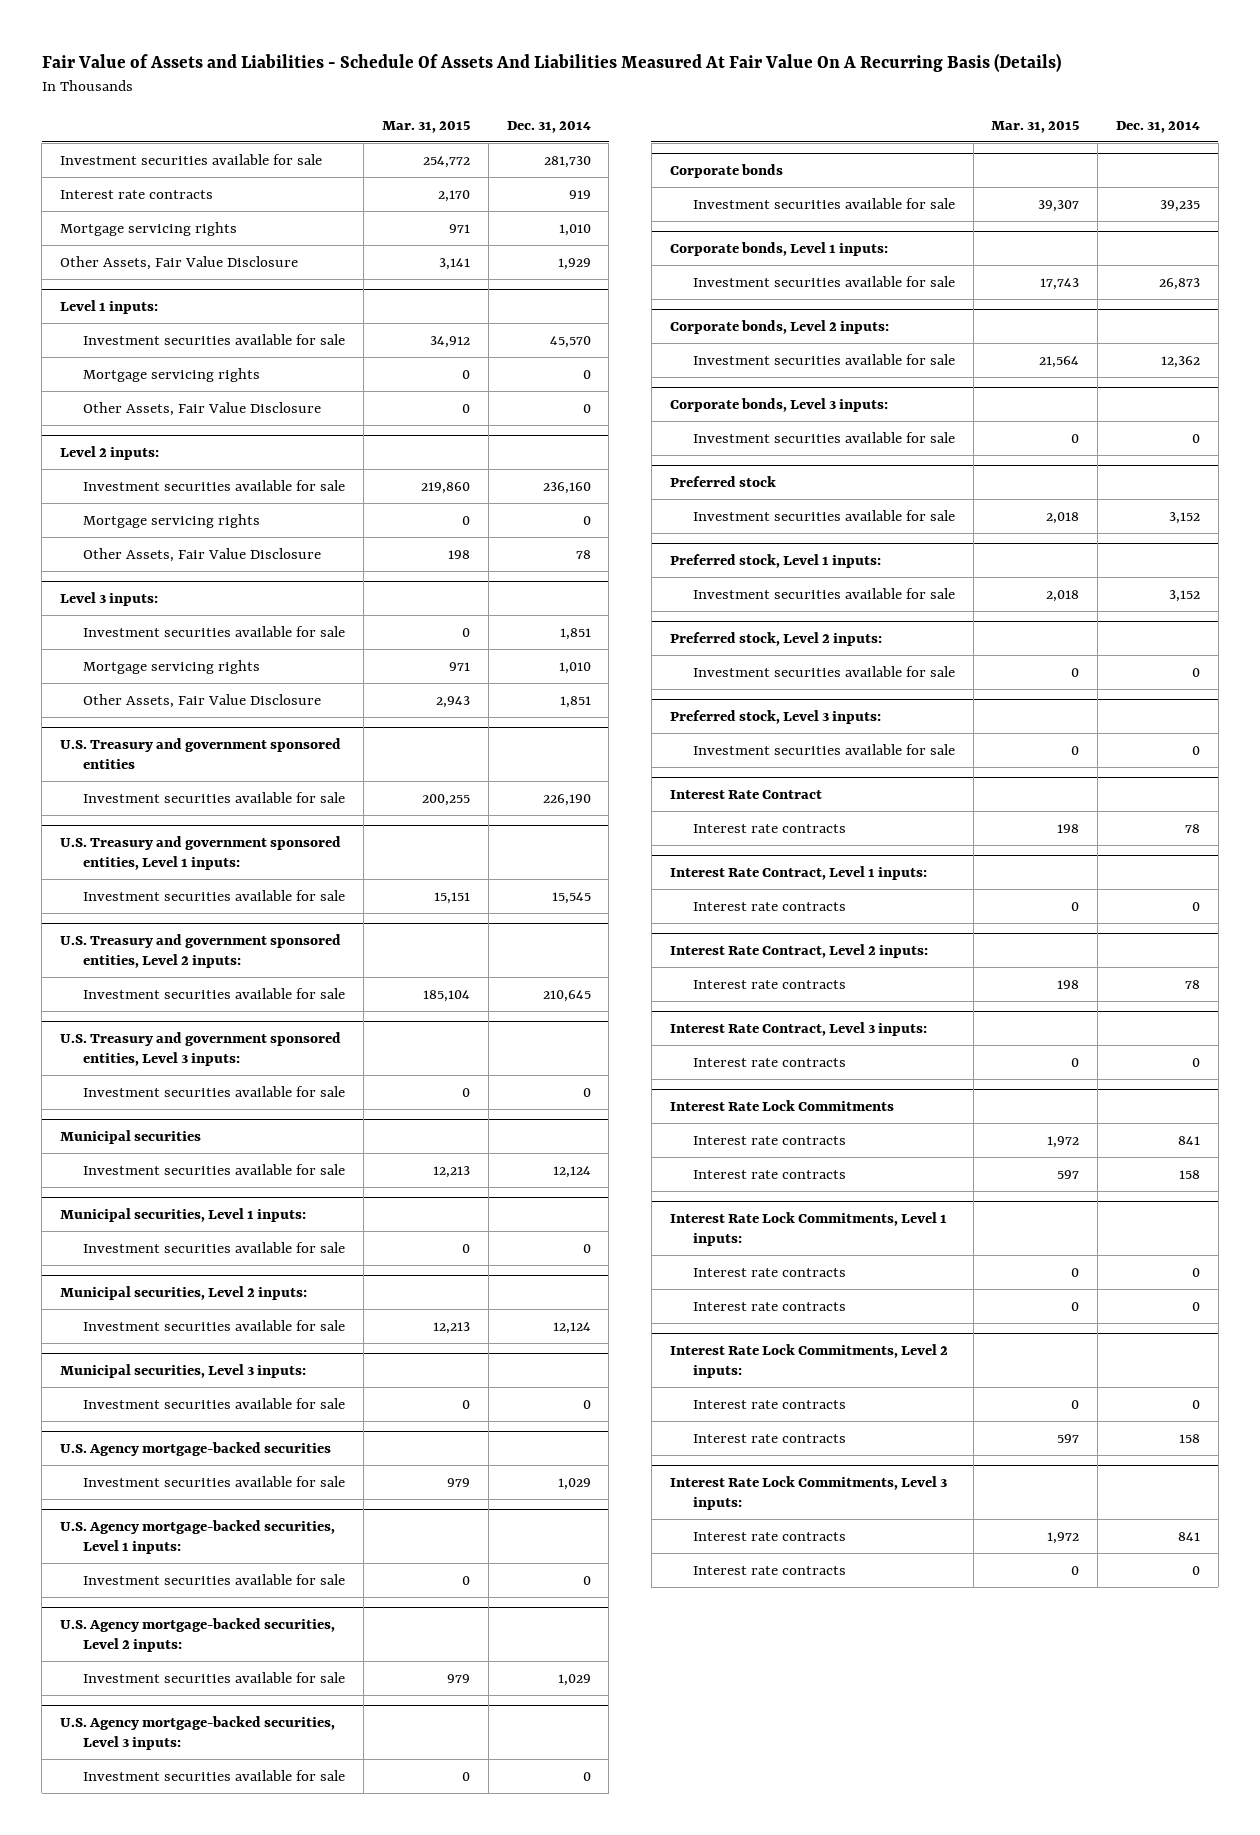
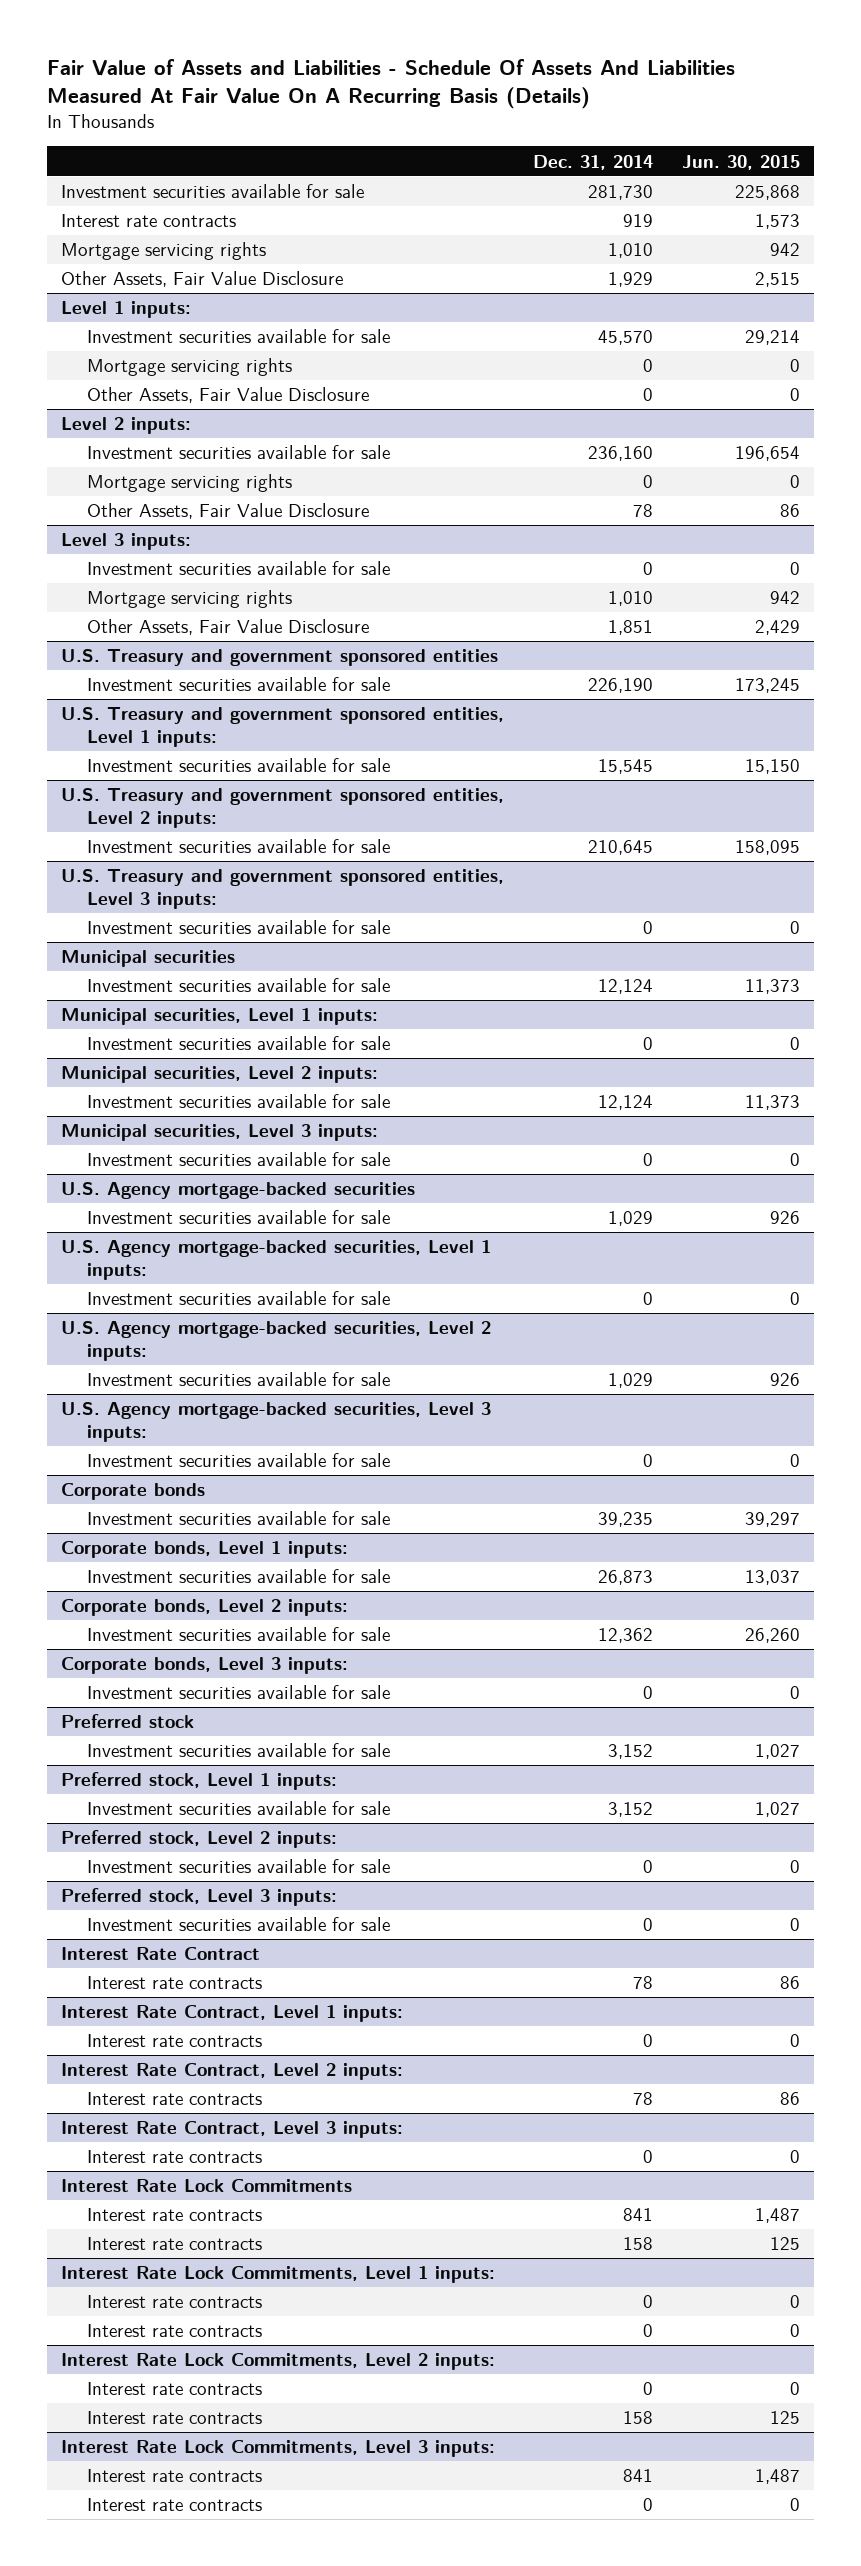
[382,120,471,133] Mar. 31, 2015 -> none
none -> [681,154,800,170] Jun. 30, 2015
[559,627,591,640] 1,851 -> [643,562,654,576] 0

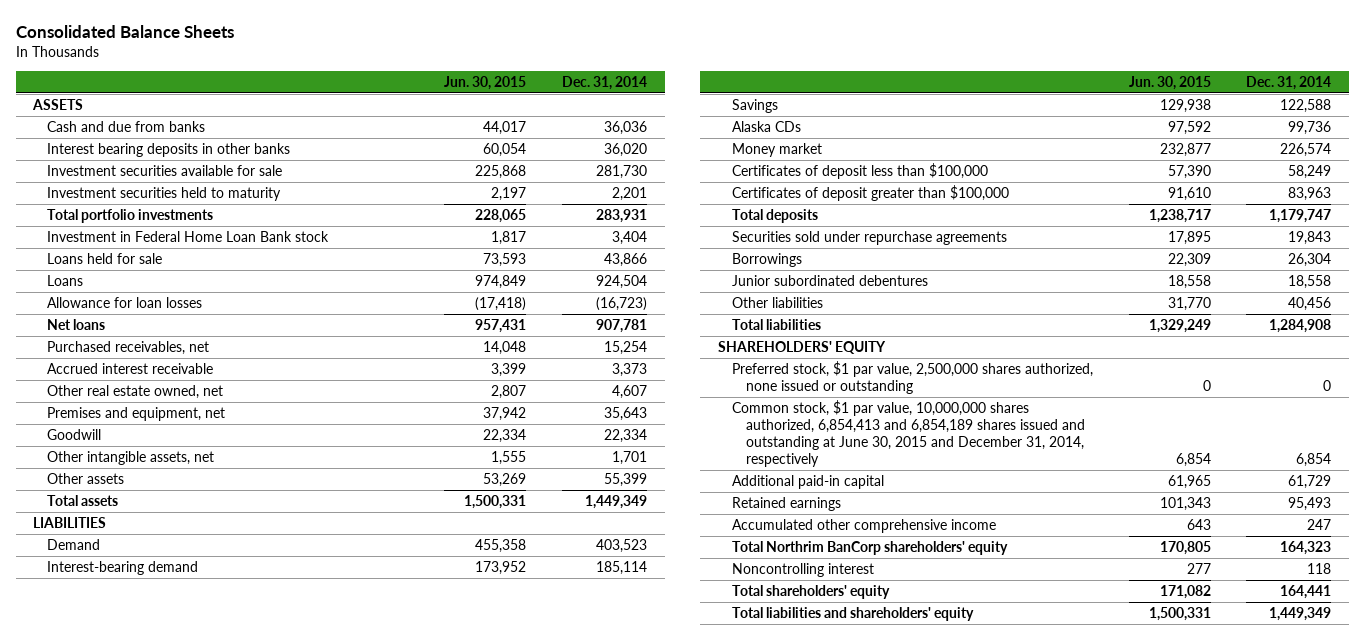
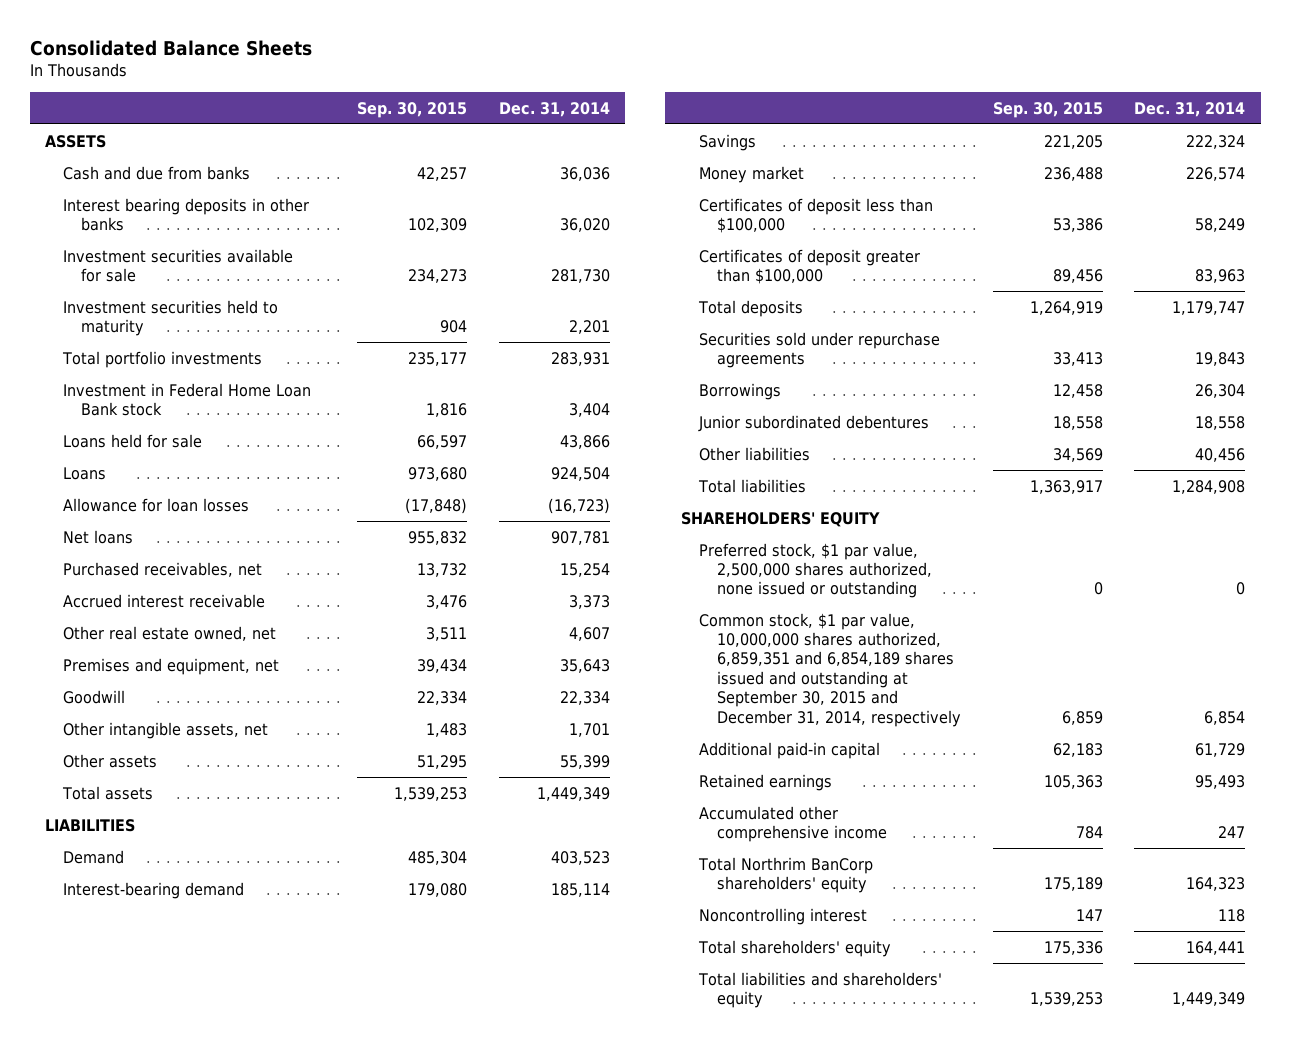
[444,75,527,90] Jun. 30, 2015 -> none
none -> [356,101,467,118] Sep. 30, 2015
[731,121,801,133] Alaska CDs -> none
[1280,99,1332,114] 122,588 -> [1186,134,1246,149] 222,324
[731,400,1085,468] Common stock, $1 par value, 10,000,000 shares authorized, 6,854,413 and 6,854,189 shares issued and outstanding at June 30, 2015 and December 31, 2014, respectively -> [699,612,962,727] Common stock, $1 par value, 10,000,000 shares authorized, 6,859,351 and 6,854,189 shares issued and outstanding at September 30, 2015 and December 31, 2014, respectively

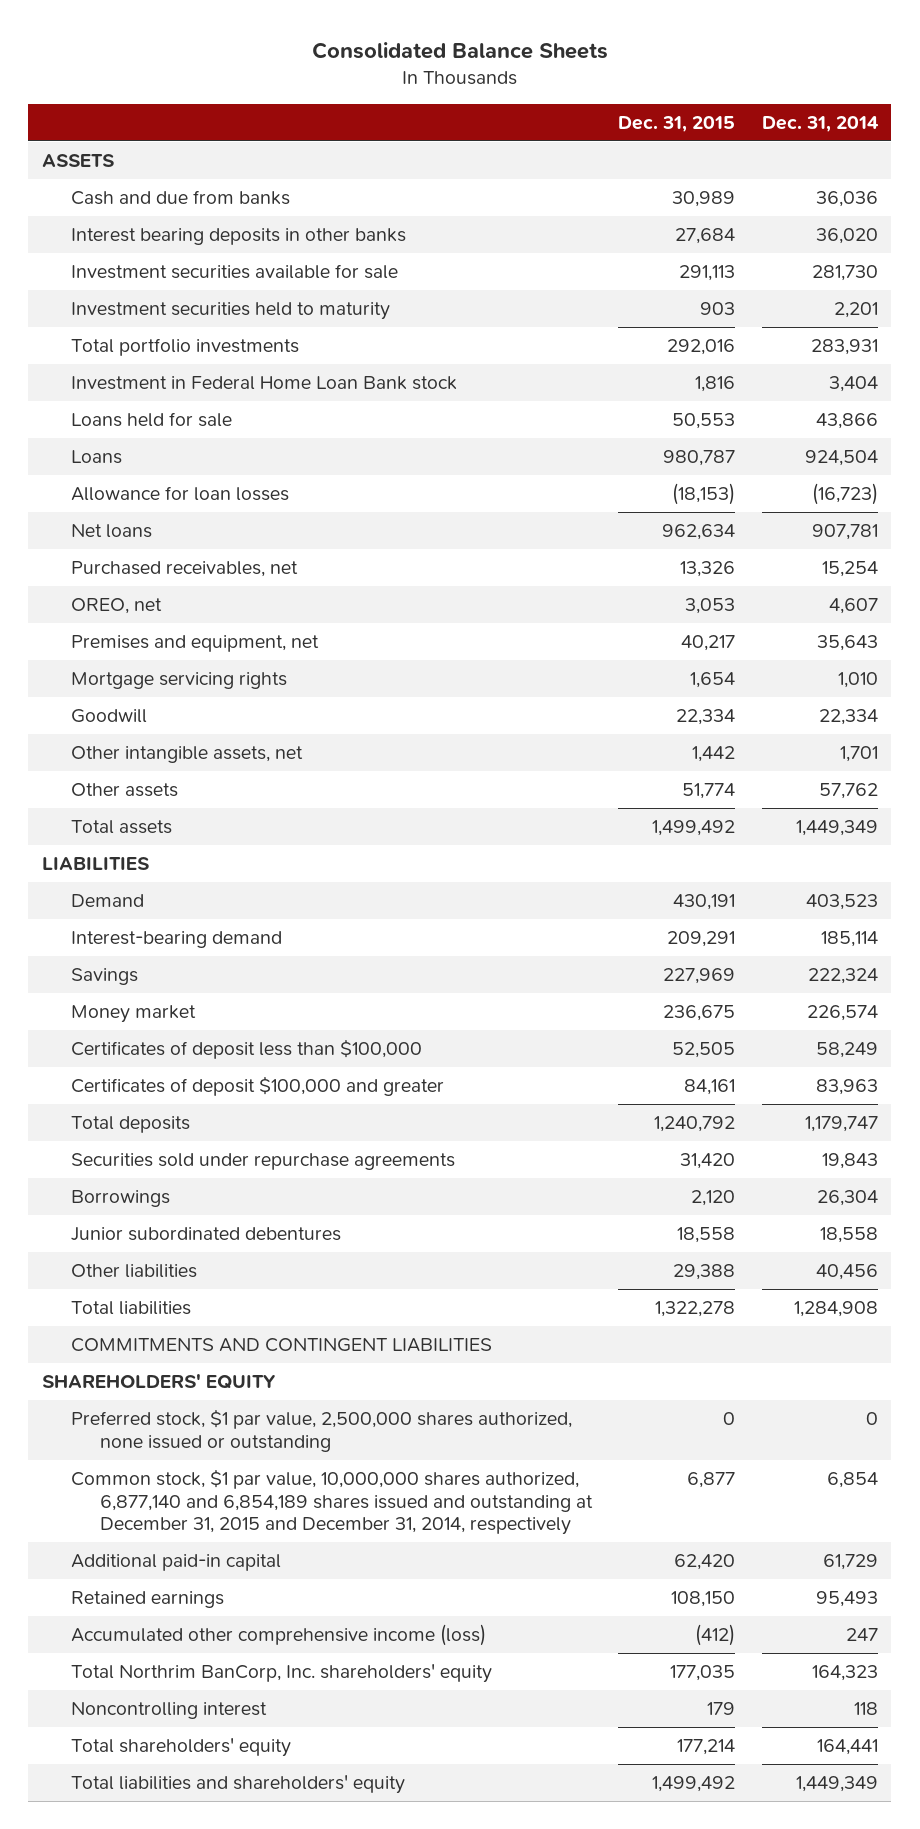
[356,101,467,118] Sep. 30, 2015 -> none
none -> [618,115,736,132] Dec. 31, 2015
[63,593,266,608] Accrued interest receivable -> none
[63,625,277,641] Other real estate owned, net -> [70,598,162,615] OREO, net
none -> [70,672,287,690] Mortgage servicing rights
[559,754,610,769] 55,399 -> [818,783,878,800] 57,762
[699,248,921,285] Certificates of deposit greater than $100,000 -> [70,1076,444,1097] Certificates of deposit $100,000 and greater
none -> [70,1338,492,1353] COMMITMENTS AND CONTINGENT LIABILITIES
[699,612,962,727] Common stock, $1 par value, 10,000,000 shares authorized, 6,859,351 and 6,854,189 shares issued and outstanding at September 30, 2015 and December 31, 2014, respectively -> [70,1469,594,1536] Common stock, $1 par value, 10,000,000 shares authorized, 6,877,140 and 6,854,189 shares issued and outstanding at December 31, 2015 and December 31, 2014, respectively
[699,805,888,843] Accumulated other comprehensive income -> [70,1624,486,1647] Accumulated other comprehensive income (loss)
[698,856,874,894] Total Northrim BanCorp shareholders' equity -> [70,1664,492,1684] Total Northrim BanCorp, Inc. shareholders' equity

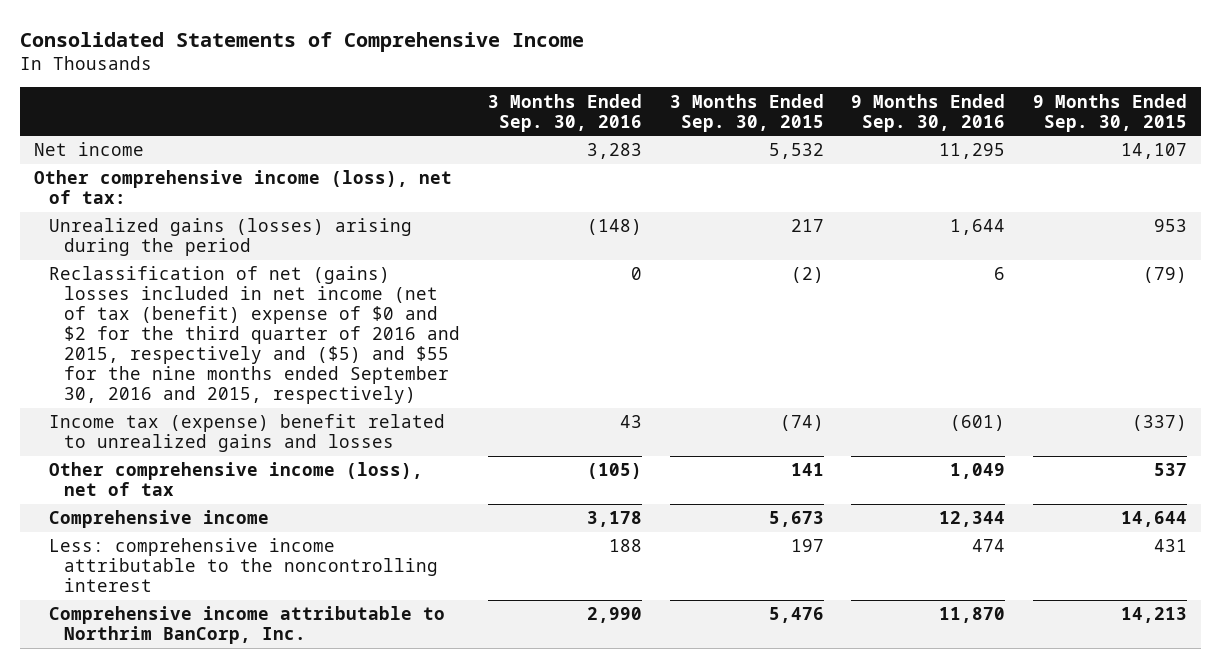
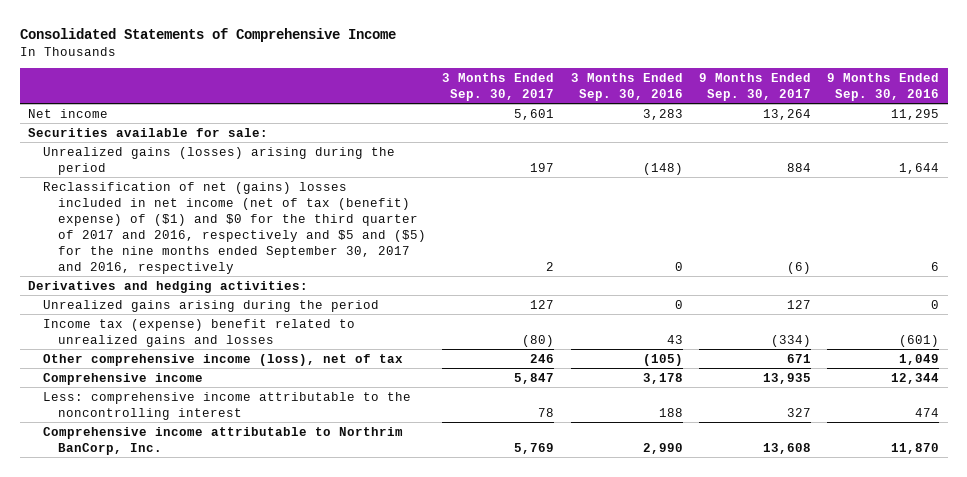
[669,93,824,132] 3 Months Ended Sep. 30, 2015 -> none
[1033,93,1188,132] 9 Months Ended Sep. 30, 2015 -> none
none -> [442,72,555,101] 3 Months Ended Sep. 30, 2017
none -> [699,72,812,101] 9 Months Ended Sep. 30, 2017
[33,170,452,205] Other comprehensive income (loss), net of tax: -> none
none -> [27,127,268,137] Securities available for sale:
[49,266,461,405] Reclassification of net (gains) losses included in net income (net of tax (benefit) expense of $0 and $2 for the third quarter of 2016 and 2015, respectively and ($5) and $55 for the nine months ended September 30, 2016 and 2015, respectively) -> [42,181,426,274] Reclassification of net (gains) losses included in net income (net of tax (benefit) expense) of ($1) and $0 for the third quarter of 2017 and 2016, respectively and $5 and ($5) for the nine months ended September 30, 2017 and 2016, respectively
none -> [27,280,308,293] Derivatives and hedging activities:
none -> [42,299,379,312] Unrealized gains arising during the period

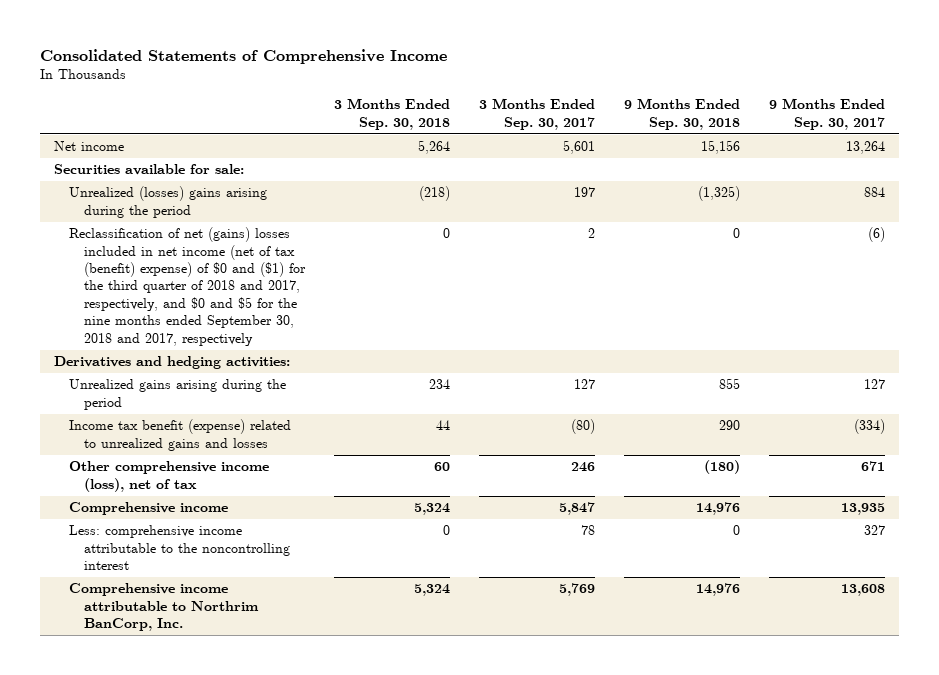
[570,72,683,101] 3 Months Ended Sep. 30, 2016 -> none
[827,72,940,101] 9 Months Ended Sep. 30, 2016 -> none
none -> [333,98,450,130] 3 Months Ended Sep. 30, 2018
none -> [623,98,740,130] 9 Months Ended Sep. 30, 2018
[42,146,395,175] Unrealized gains (losses) arising during the period -> [69,186,268,218] Unrealized (losses) gains arising during the period
[42,181,426,274] Reclassification of net (gains) losses included in net income (net of tax (benefit) expense) of ($1) and $0 for the third quarter of 2017 and 2016, respectively and $5 and ($5) for the nine months ended September 30, 2017 and 2016, respectively -> [69,227,306,346] Reclassification of net (gains) losses included in net income (net of tax (benefit) expense) of $0 and ($1) for the third quarter of 2018 and 2017, respectively, and $0 and $5 for the nine months ended September 30, 2018 and 2017, respectively
[42,318,355,347] Income tax (expense) benefit related to unrealized gains and losses -> [69,419,292,451] Income tax benefit (expense) related to unrealized gains and losses

